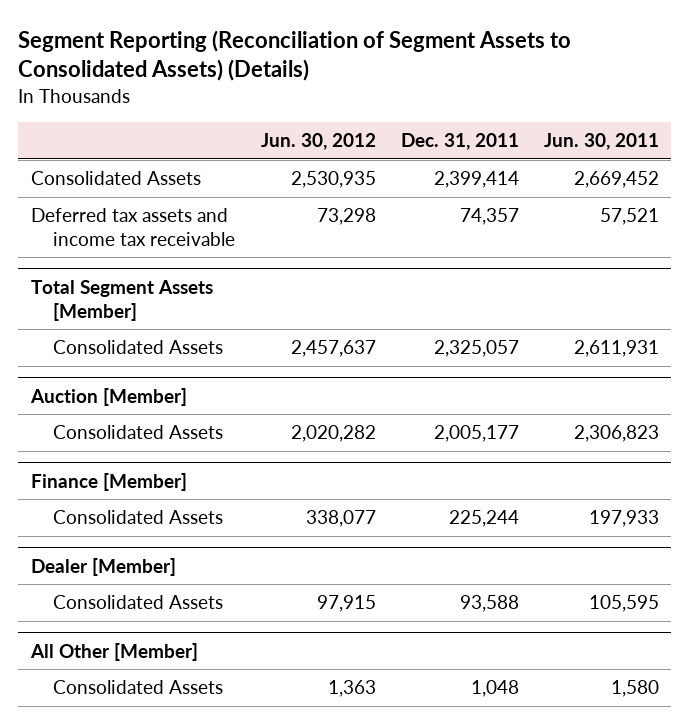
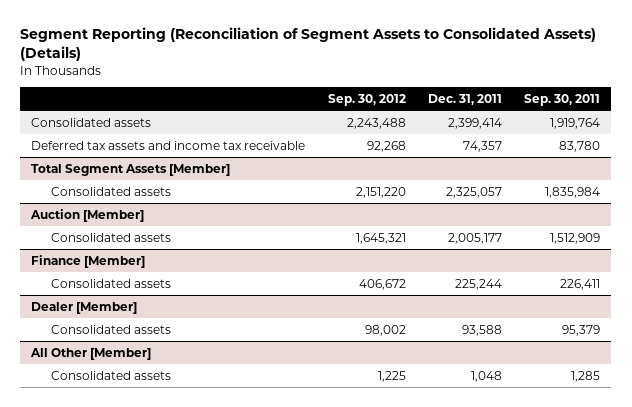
[260,133,376,151] Jun. 30, 2012 -> none
[543,133,659,151] Jun. 30, 2011 -> none
none -> [327,93,406,106] Sep. 30, 2012
none -> [524,93,601,106] Sep. 30, 2011
[31,171,202,186] Consolidated Assets -> [31,118,152,128] Consolidated assets
[53,340,224,355] Consolidated Assets -> [50,187,171,197] Consolidated assets
[53,425,224,440] Consolidated Assets -> [50,233,171,243] Consolidated assets
[53,510,224,525] Consolidated Assets -> [50,279,171,289] Consolidated assets
[53,595,224,610] Consolidated Assets -> [50,325,171,335] Consolidated assets
[53,680,224,695] Consolidated Assets -> [50,371,171,381] Consolidated assets

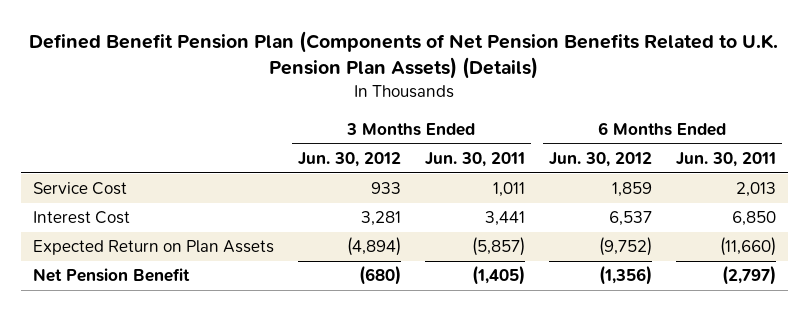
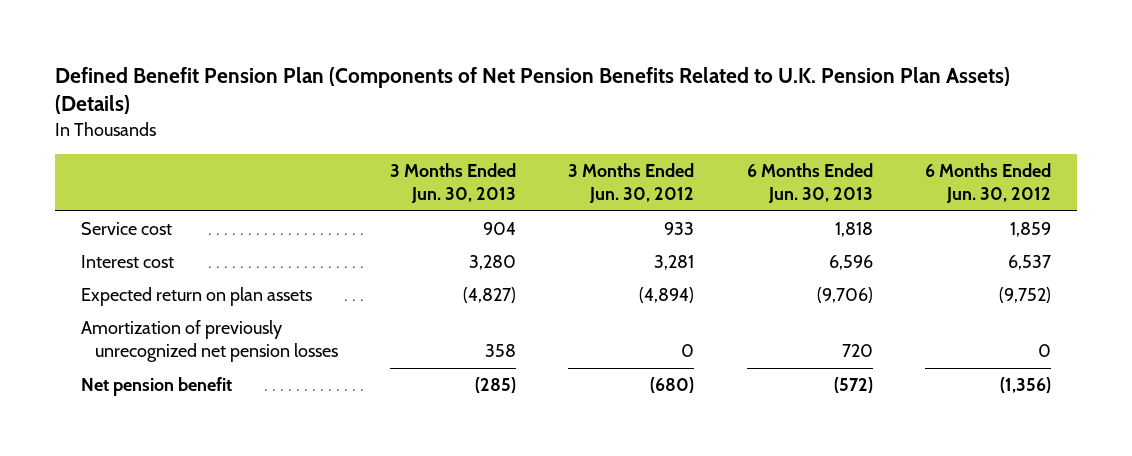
[424,152,525,168] Jun. 30, 2011 -> none
[675,152,776,168] Jun. 30, 2011 -> none
none -> [390,162,517,204] 3 Months Ended Jun. 30, 2013
none -> [746,162,873,204] 6 Months Ended Jun. 30, 2013
[32,182,127,196] Service Cost -> [80,222,172,236] Service cost
[32,211,130,225] Interest Cost -> [80,255,174,269] Interest cost
[32,240,274,256] Expected Return on Plan Assets -> [80,287,312,307] Expected return on plan assets
none -> [80,320,338,363] Amortization of previously unrecognized net pension losses
[32,268,190,283] Net Pension Benefit -> [80,377,232,397] Net pension benefit

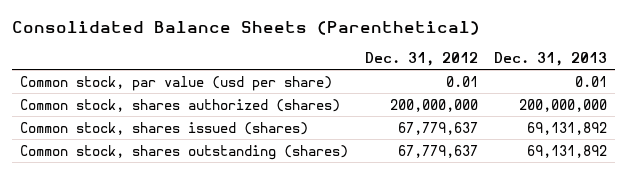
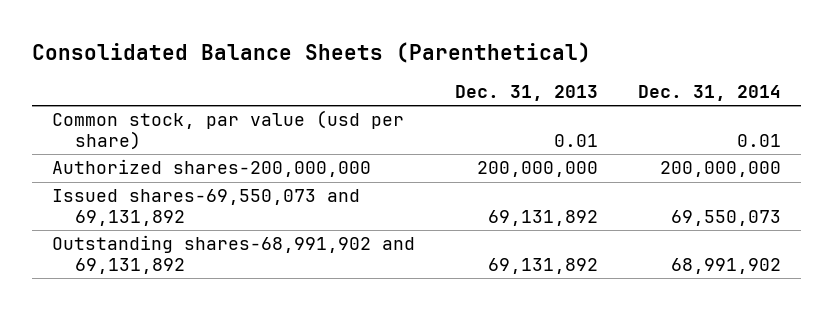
[364,51,478,66] Dec. 31, 2012 -> none
none -> [637,84,781,101] Dec. 31, 2014
[20,98,341,112] Common stock, shares authorized (shares) -> [51,159,371,178] Authorized shares-200,000,000
[20,121,309,135] Common stock, shares issued (shares) -> [51,189,360,227] Issued shares-69,550,073 and 69,131,892
[20,144,349,160] Common stock, shares outstanding (shares) -> [51,235,415,275] Outstanding shares-68,991,902 and 69,131,892

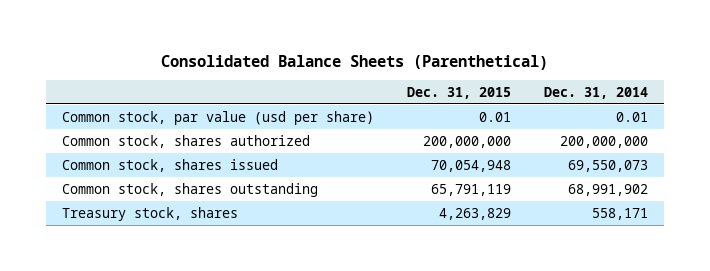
[454,84,598,101] Dec. 31, 2013 -> none
none -> [407,86,512,99] Dec. 31, 2015
[51,159,371,178] Authorized shares-200,000,000 -> [62,134,311,148] Common stock, shares authorized
[51,189,360,227] Issued shares-69,550,073 and 69,131,892 -> [62,158,279,172] Common stock, shares issued
[51,235,415,275] Outstanding shares-68,991,902 and 69,131,892 -> [62,182,319,197] Common stock, shares outstanding
none -> [62,206,239,221] Treasury stock, shares

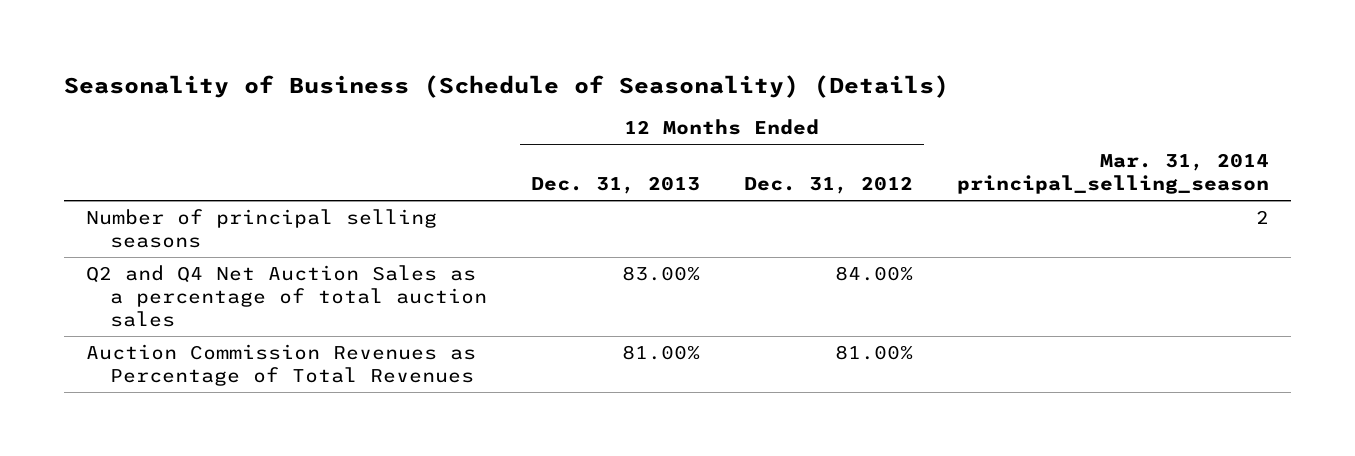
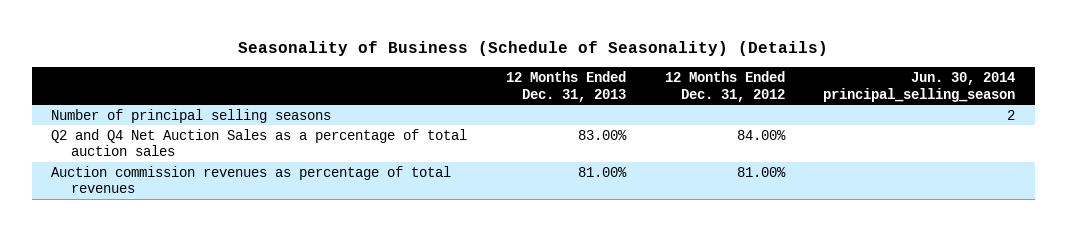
[957,153,1270,195] Mar. 31, 2014 principal_selling_season -> none
none -> [823,72,1016,102] Jun. 30, 2014 principal_selling_season
[85,344,476,386] Auction Commission Revenues as Percentage of Total Revenues -> [50,165,451,194] Auction commission revenues as percentage of total revenues

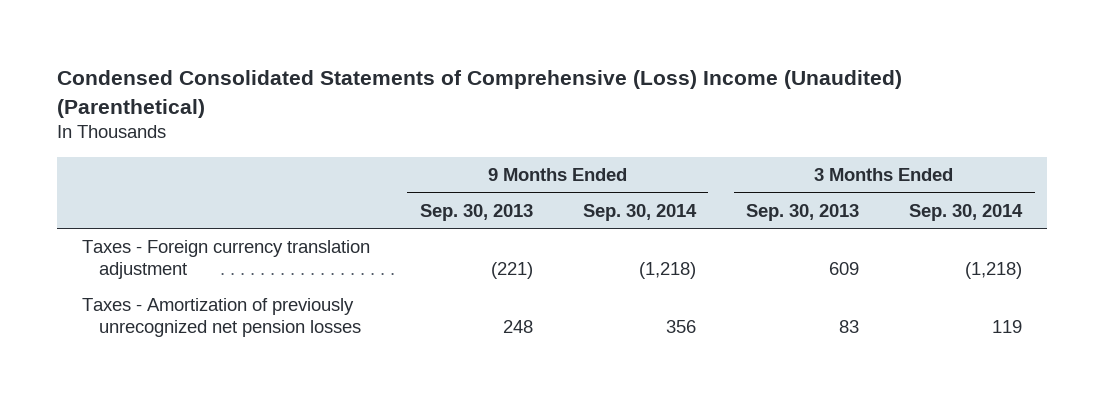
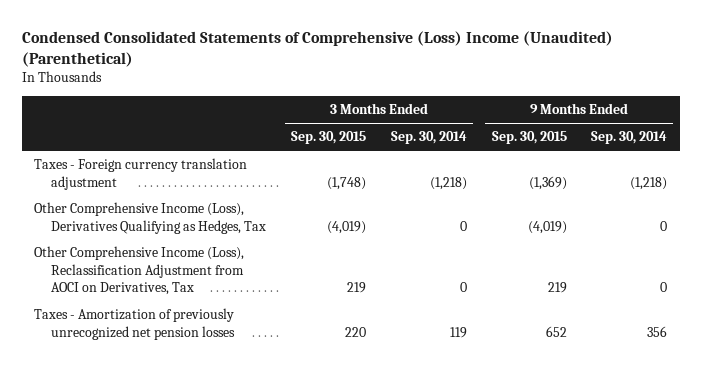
[419,203,533,221] Sep. 30, 2013 -> none
[746,203,860,221] Sep. 30, 2013 -> none
none -> [290,131,366,145] Sep. 30, 2015
none -> [491,131,567,145] Sep. 30, 2015
none -> [34,202,267,234] Other Comprehensive Income (Loss), Derivatives Qualifying as Hedges, Tax
none -> [34,246,245,295] Other Comprehensive Income (Loss), Reclassification Adjustment from AOCI on Derivatives, Tax

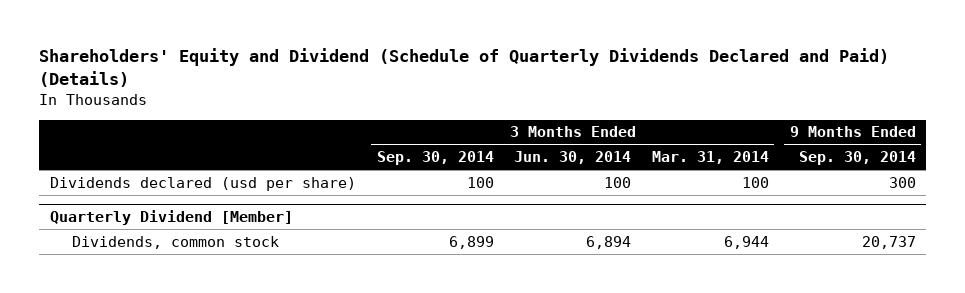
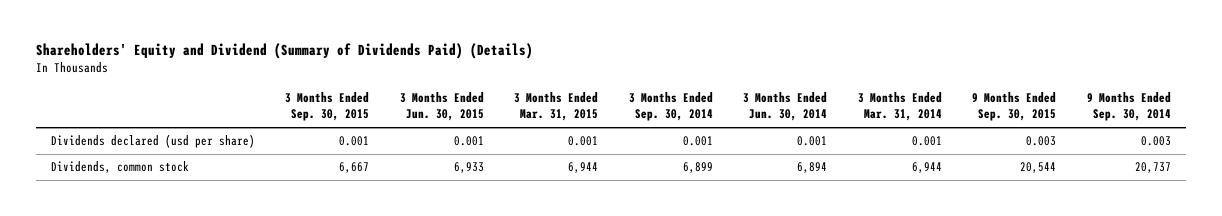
[39,48,890,88] Shareholders' Equity and Dividend (Schedule of Quarterly Dividends Declared and Paid) (Details) -> [35,43,533,60] Shareholders' Equity and Dividend (Summary of Dividends Paid) (Details)
none -> [285,92,370,122] 3 Months Ended Sep. 30, 2015
none -> [399,92,484,122] 3 Months Ended Jun. 30, 2015
none -> [514,92,599,122] 3 Months Ended Mar. 31, 2015
none -> [972,92,1057,122] 9 Months Ended Sep. 30, 2015
[49,210,293,226] Quarterly Dividend [Member] -> none
[466,176,494,188] 100 -> [682,136,713,147] 0.001
[604,176,632,188] 100 -> [797,136,828,147] 0.001
[741,176,769,188] 100 -> [911,136,942,147] 0.001
[888,176,916,188] 300 -> [1140,136,1171,147] 0.003

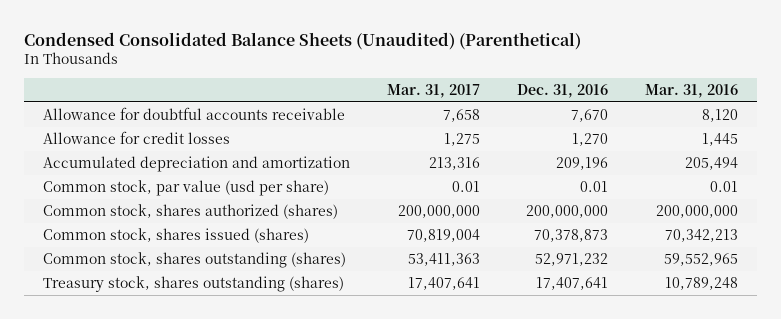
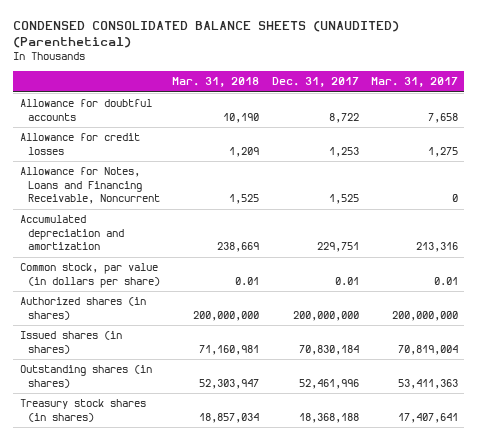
[23,31,581,50] Condensed Consolidated Balance Sheets (Unaudited) (Parenthetical) -> [13,20,400,49] CONDENSED CONSOLIDATED BALANCE SHEETS (UNAUDITED) (Parenthetical)
[516,84,608,99] Dec. 31, 2016 -> none
[645,84,739,99] Mar. 31, 2016 -> none
none -> [172,77,260,88] Mar. 31, 2018
none -> [271,77,359,88] Dec. 31, 2017
[42,106,345,120] Allowance for doubtful accounts receivable -> [19,99,152,121] Allowance for doubtful accounts
none -> [19,167,161,205] Allowance for Notes, Loans and Financing Receivable, Noncurrent
[42,179,329,196] Common stock, par value (usd per share) -> [19,263,161,288] Common stock, par value (in dollars per share)
[42,203,338,219] Common stock, shares authorized (shares) -> [19,297,146,320] Authorized shares (in shares)
[42,227,309,243] Common stock, shares issued (shares) -> [19,331,122,354] Issued shares (in shares)
[42,251,346,268] Common stock, shares outstanding (shares) -> [19,365,152,388] Outstanding shares (in shares)
[42,275,344,292] Treasury stock, shares outstanding (shares) -> [19,399,146,422] Treasury stock shares (in shares)

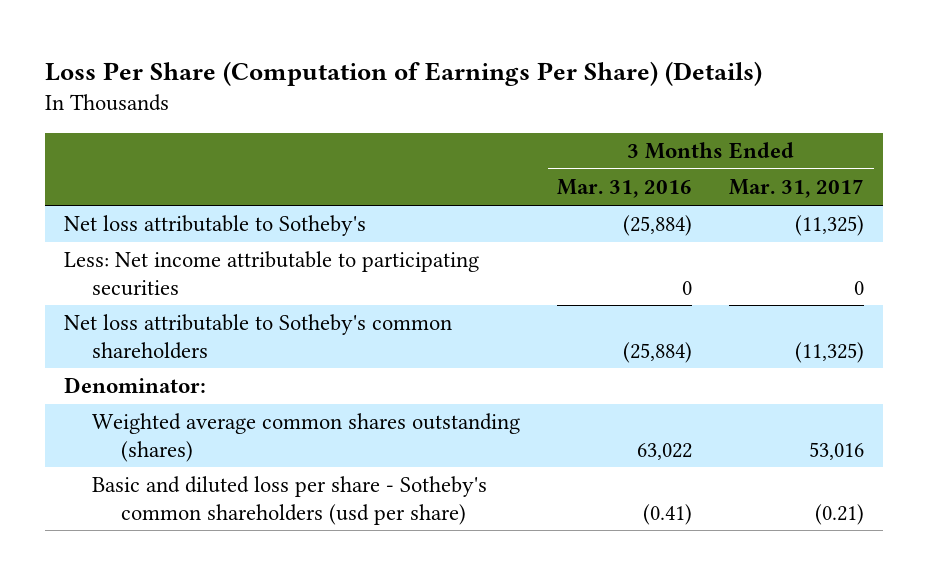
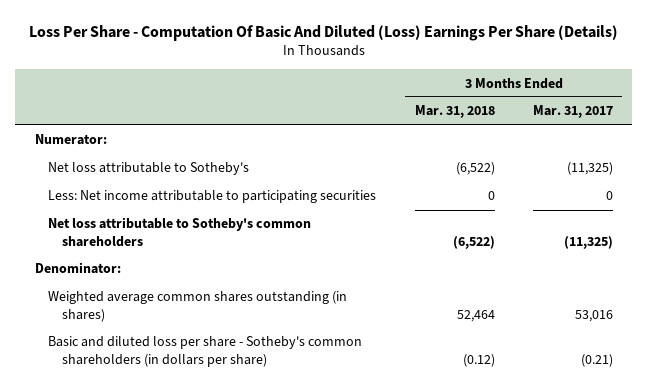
[45,60,763,86] Loss Per Share (Computation of Earnings Per Share) (Details) -> [28,24,618,41] Loss Per Share - Computation Of Basic And Diluted (Loss) Earnings Per Share (Details)
[557,179,693,199] Mar. 31, 2016 -> none
none -> [414,105,495,119] Mar. 31, 2018
none -> [34,134,107,146] Numerator:
[92,413,521,462] Weighted average common shares outstanding (shares) -> [48,291,348,322] Weighted average common shares outstanding (in shares)
[92,476,488,525] Basic and diluted loss per share - Sotheby's common shareholders (usd per share) -> [48,336,363,367] Basic and diluted loss per share - Sotheby's common shareholders (in dollars per share)

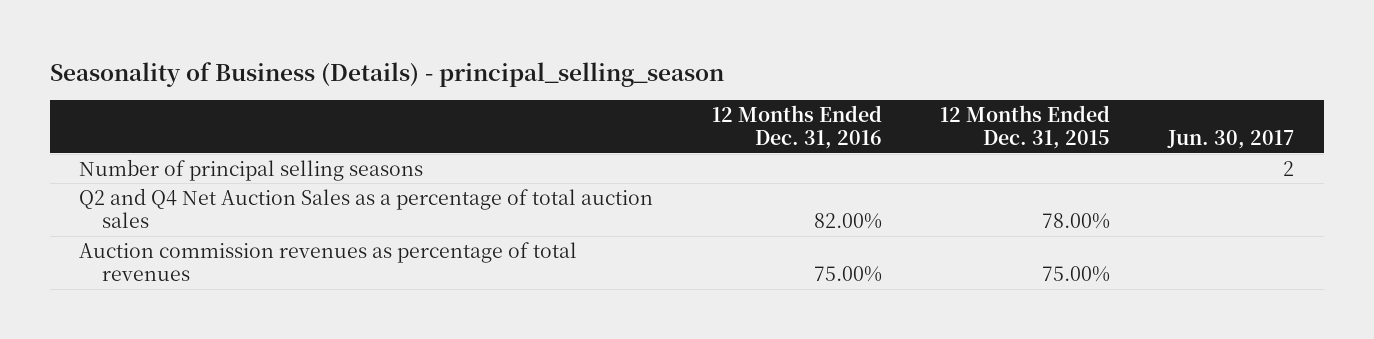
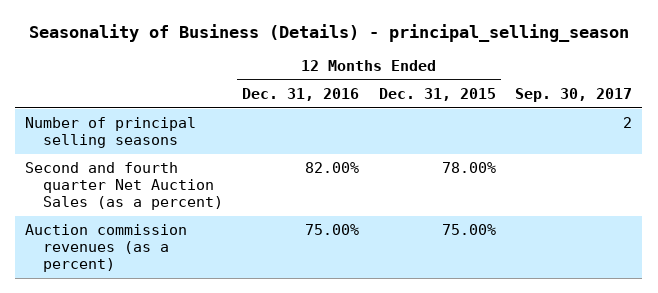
[1167,130,1295,150] Jun. 30, 2017 -> none
none -> [515,88,633,103] Sep. 30, 2017
[79,187,654,229] Q2 and Q4 Net Auction Sales as a percentage of total auction sales -> [25,162,223,211] Second and fourth quarter Net Auction Sales (as a percent)
[79,241,578,282] Auction commission revenues as percentage of total revenues -> [25,224,188,273] Auction commission revenues (as a percent)

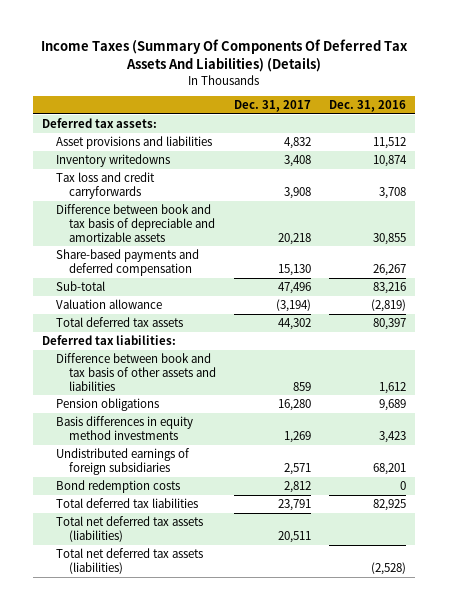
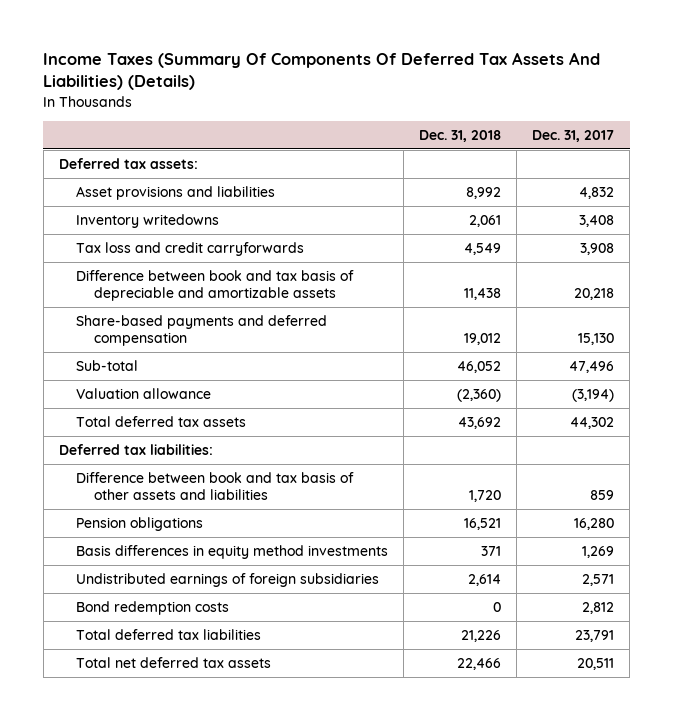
[329,100,407,113] Dec. 31, 2016 -> none
none -> [419,129,502,142] Dec. 31, 2018
[55,548,203,574] Total net deferred tax assets (liabilities) -> none
[55,516,203,542] Total net deferred tax assets (liabilities) -> [76,657,272,669] Total net deferred tax assets

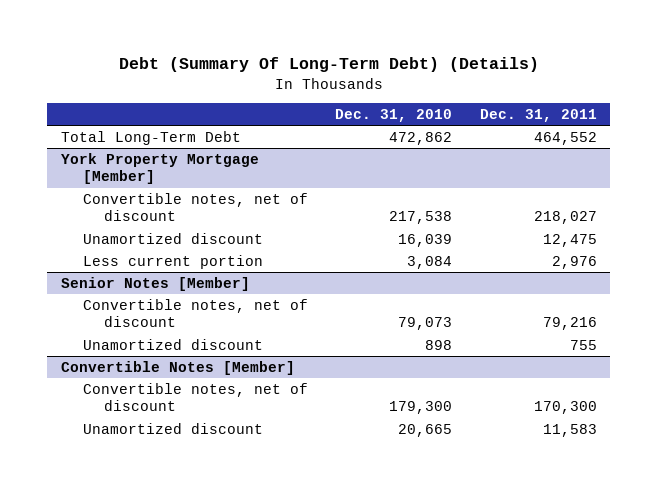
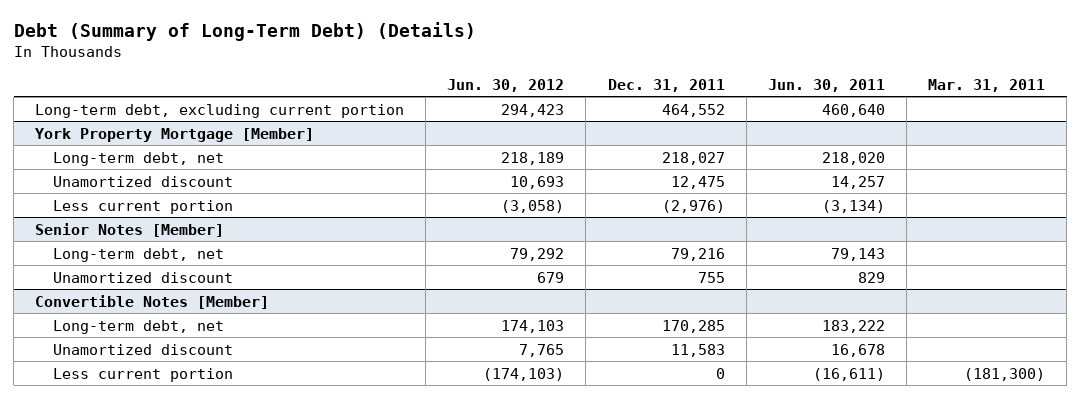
[118,57,539,73] Debt (Summary Of Long-Term Debt) (Details) -> [13,21,476,41] Debt (Summary of Long-Term Debt) (Details)
[335,108,453,122] Dec. 31, 2010 -> none
none -> [447,78,565,92] Jun. 30, 2012
none -> [767,78,885,92] Jun. 30, 2011
none -> [927,78,1045,92] Mar. 31, 2011
[60,130,241,145] Total Long-Term Debt -> [35,103,405,118] Long-term debt, excluding current portion
[82,192,308,222] Convertible notes, net of discount -> [53,151,225,166] Long-term debt, net
[551,255,597,269] 2,976 -> [661,199,725,213] (2,976)
[82,298,308,328] Convertible notes, net of discount -> [53,247,225,262] Long-term debt, net
[82,382,308,412] Convertible notes, net of discount -> none
none -> [53,319,225,334] Long-term debt, net
none -> [53,367,234,382] Less current portion

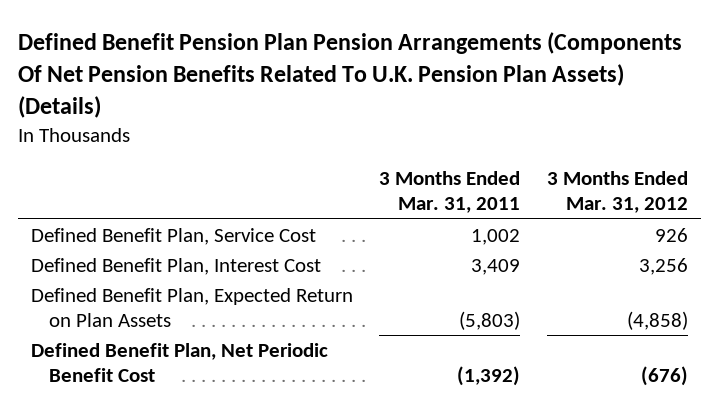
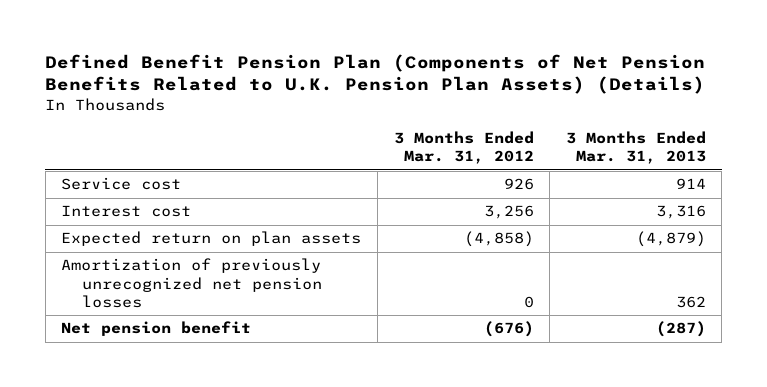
[17,32,682,119] Defined Benefit Pension Plan Pension Arrangements (Components Of Net Pension Benefits Related To U.K. Pension Plan Assets) (Details) -> [45,53,706,95] Defined Benefit Pension Plan (Components of Net Pension Benefits Related to U.K. Pension Plan Assets) (Details)
[379,171,521,214] 3 Months Ended Mar. 31, 2011 -> none
none -> [565,131,706,165] 3 Months Ended Mar. 31, 2013
[31,227,317,245] Defined Benefit Plan, Service Cost -> [61,177,182,191] Service cost
[31,257,322,275] Defined Benefit Plan, Interest Cost -> [61,205,192,218] Interest cost
[31,287,354,327] Defined Benefit Plan, Expected Return on Plan Assets -> [61,231,362,247] Expected return on plan assets
none -> [61,258,322,308] Amortization of previously unrecognized net pension losses
[31,342,329,382] Defined Benefit Plan, Net Periodic Benefit Cost -> [61,321,252,337] Net pension benefit

